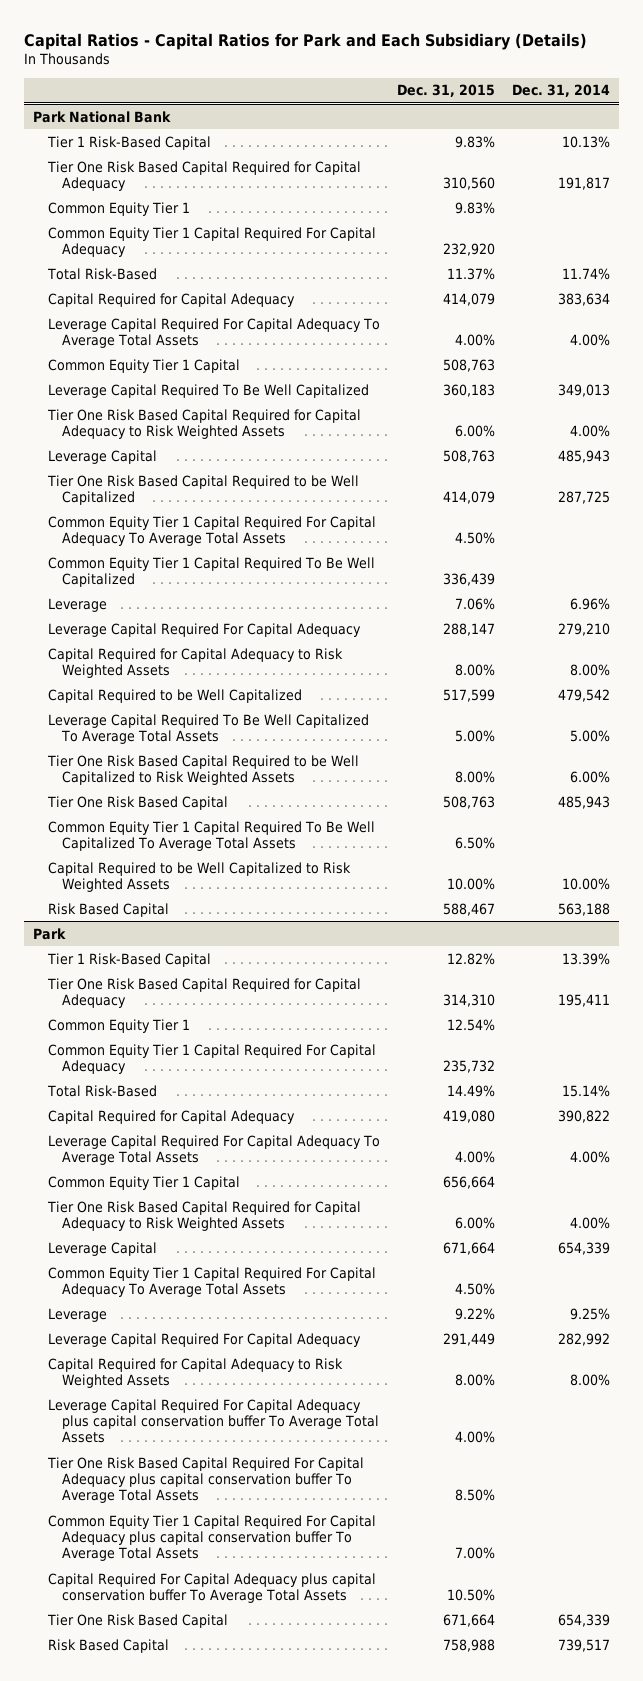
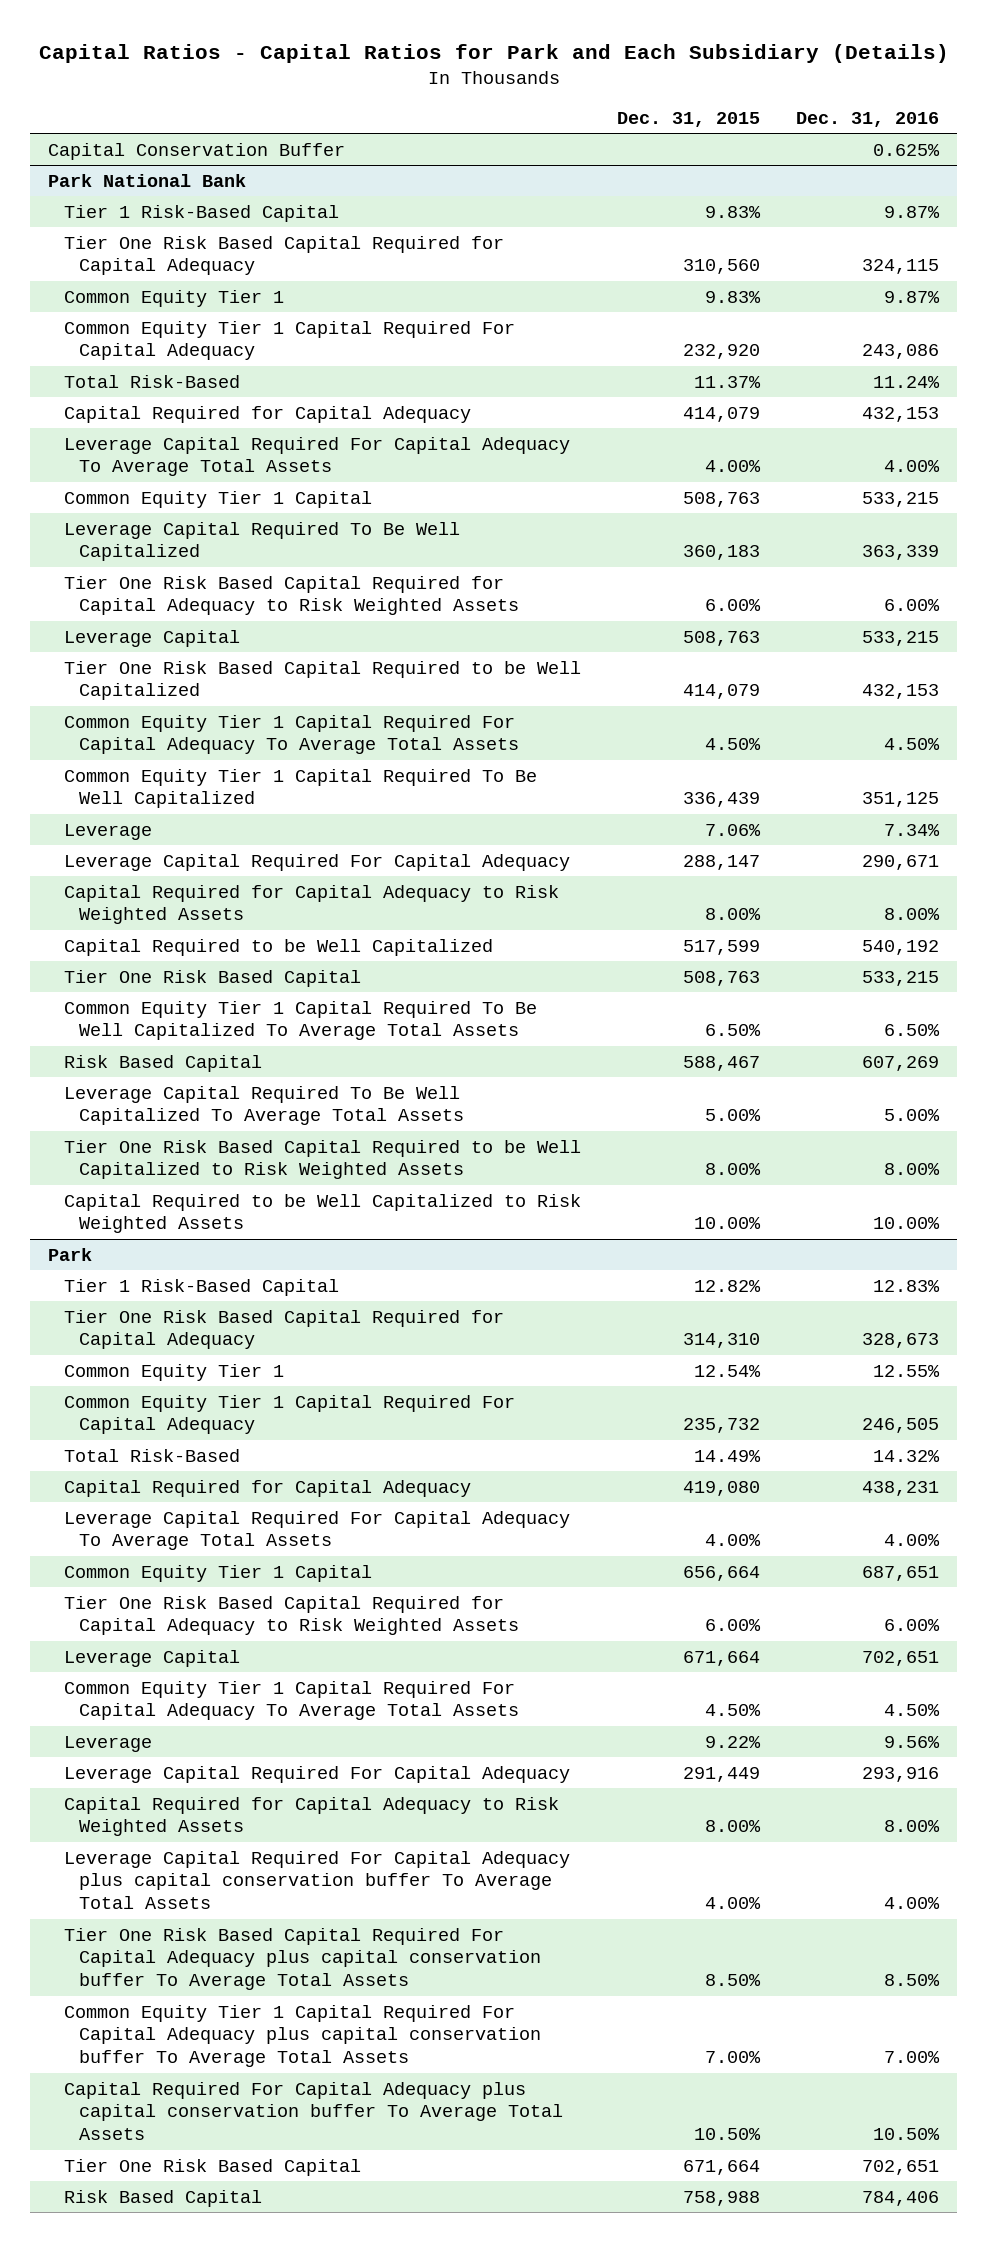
[512,84,611,98] Dec. 31, 2014 -> none
none -> [796,111,940,127] Dec. 31, 2016
none -> [48,142,346,160] Capital Conservation Buffer
[47,713,369,744] Leverage Capital Required To Be Well Capitalized To Average Total Assets -> [63,1085,465,1126] Leverage Capital Required To Be Well Capitalized To Average Total Assets
[46,754,359,785] Tier One Risk Based Capital Required to be Well Capitalized to Risk Weighted Assets -> [63,1139,581,1180] Tier One Risk Based Capital Required to be Well Capitalized to Risk Weighted Assets
[47,861,351,892] Capital Required to be Well Capitalized to Risk Weighted Assets -> [63,1193,581,1234] Capital Required to be Well Capitalized to Risk Weighted Assets

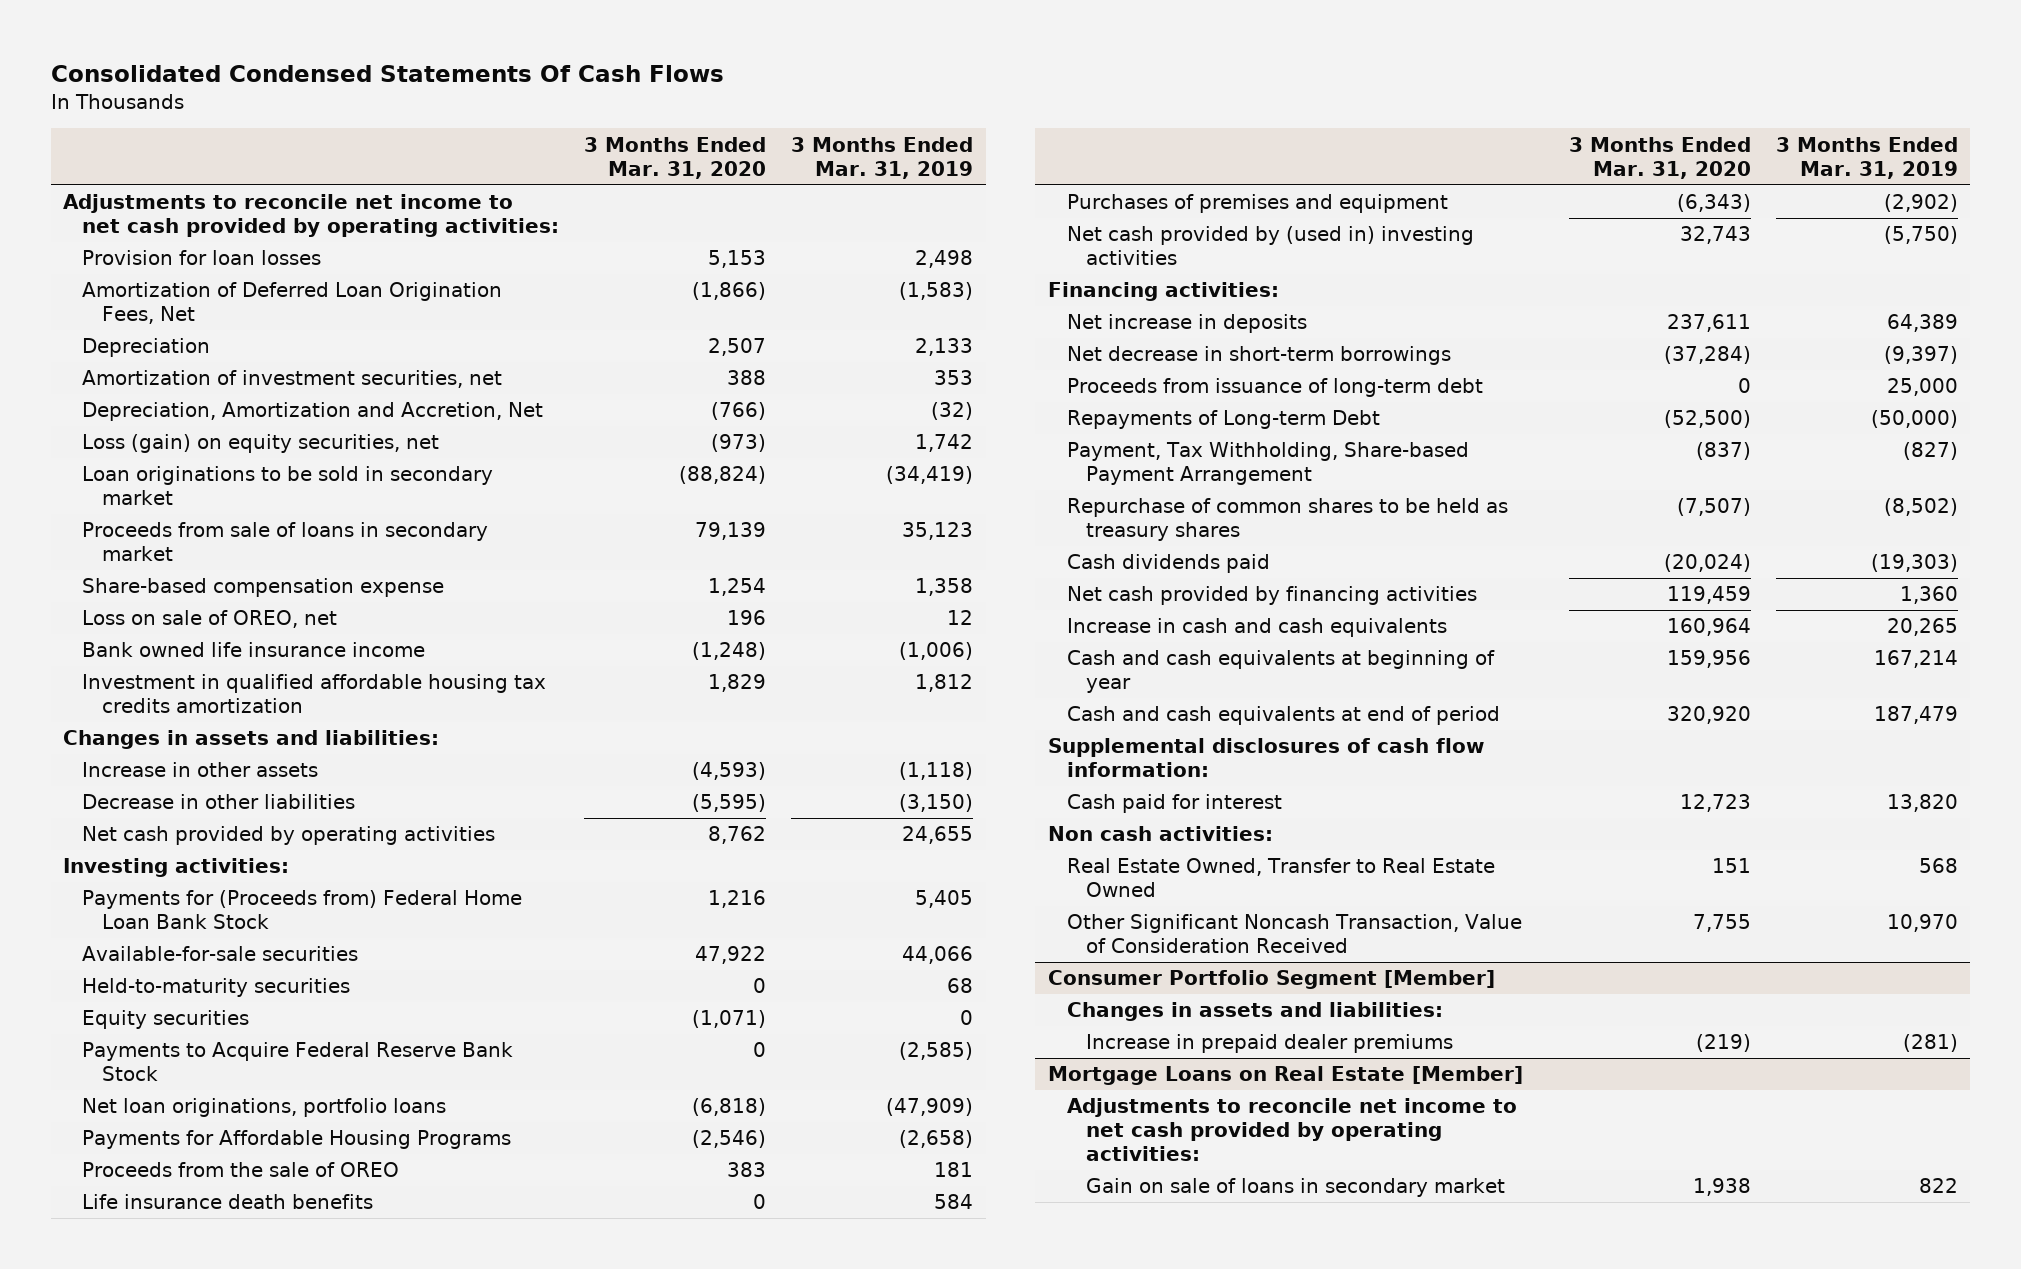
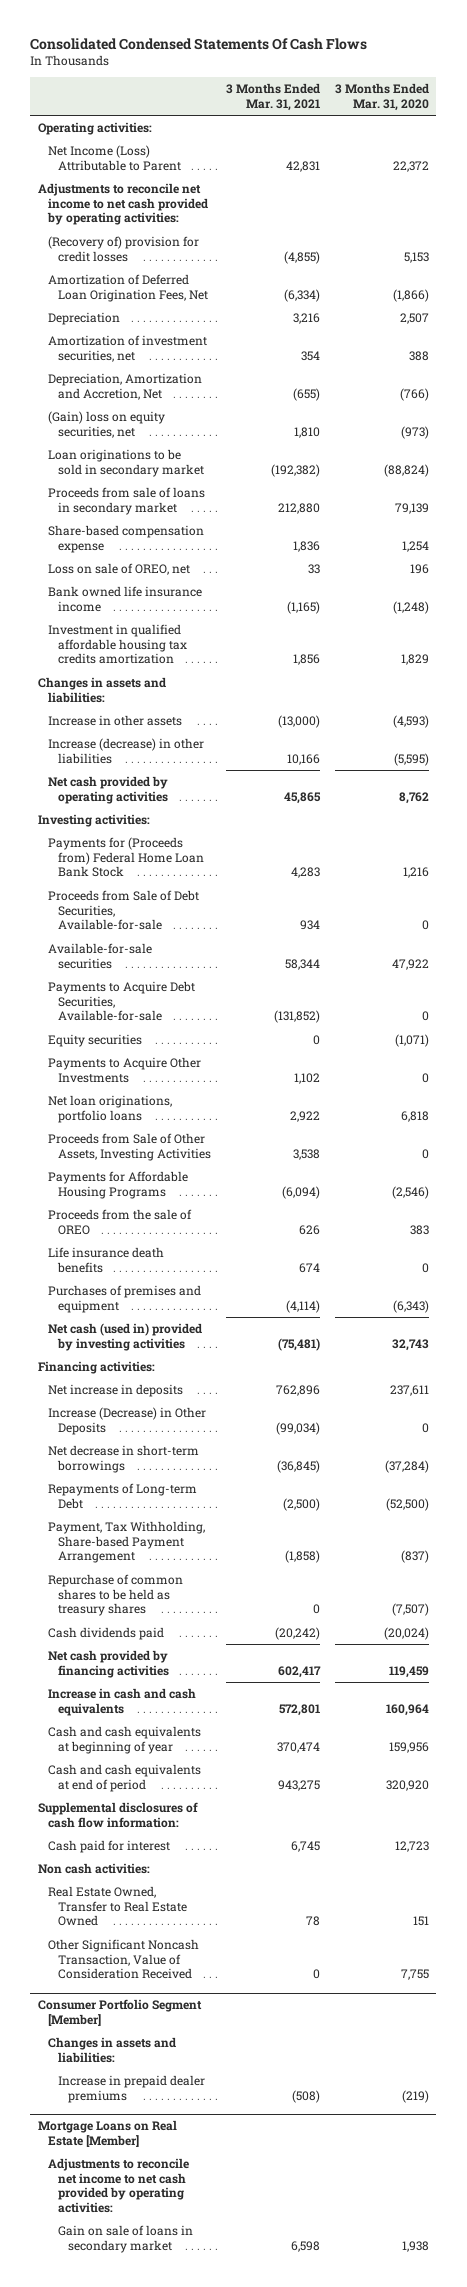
[791,136,974,179] 3 Months Ended Mar. 31, 2019 -> none
none -> [225,83,320,112] 3 Months Ended Mar. 31, 2021
none -> [37,121,152,135] Operating activities:
none -> [47,144,181,171] Net Income (Loss) Attributable to Parent
[82,250,322,266] Provision for loan losses -> [47,235,199,262] (Recovery of) provision for credit losses
[82,434,440,454] Loss (gain) on equity securities, net -> [47,410,165,438] (Gain) loss on equity securities, net
[82,794,356,810] Decrease in other liabilities -> [47,737,204,764] Increase (decrease) in other liabilities
none -> [47,889,199,931] Proceeds from Sale of Debt Securities, Available-for-sale
[82,978,351,998] Held-to-maturity securities -> none
none -> [47,980,195,1022] Payments to Acquire Debt Securities, Available-for-sale
[82,1042,514,1082] Payments to Acquire Federal Reserve Bank Stock -> none
none -> [47,1056,201,1083] Payments to Acquire Other Investments
[692,1098,767,1117] (6,818) -> [400,1110,429,1122] 6,818
none -> [47,1132,211,1161] Proceeds from Sale of Other Assets, Investing Activities
[1067,226,1475,266] Net cash provided by (used in) investing activities -> [47,1322,202,1351] Net cash (used in) provided by investing activities
none -> [47,1406,206,1435] Increase (Decrease) in Other Deposits
[1067,378,1484,398] Proceeds from issuance of long-term debt -> none

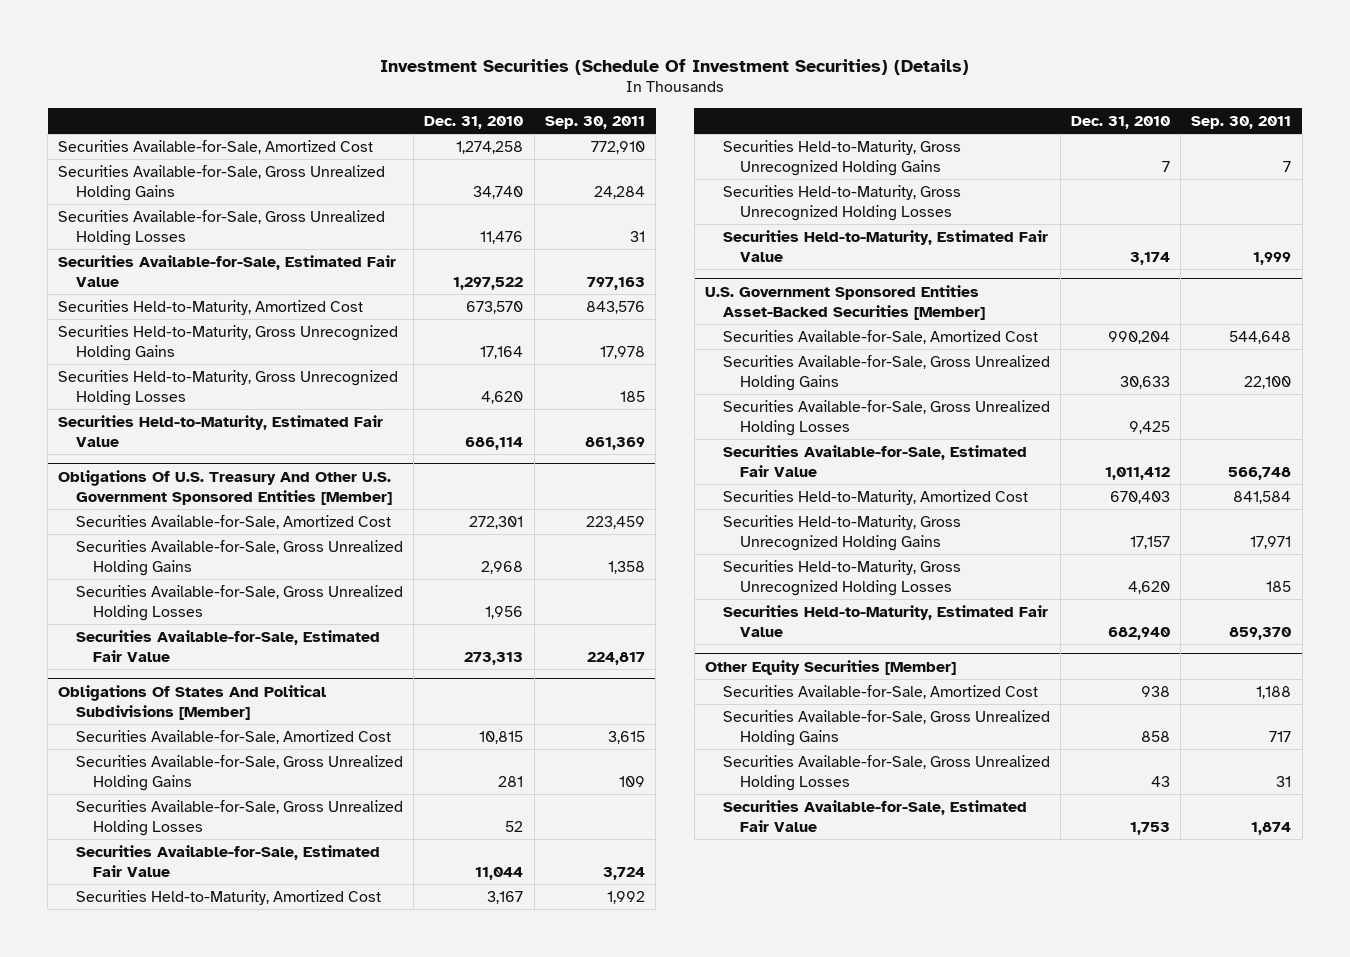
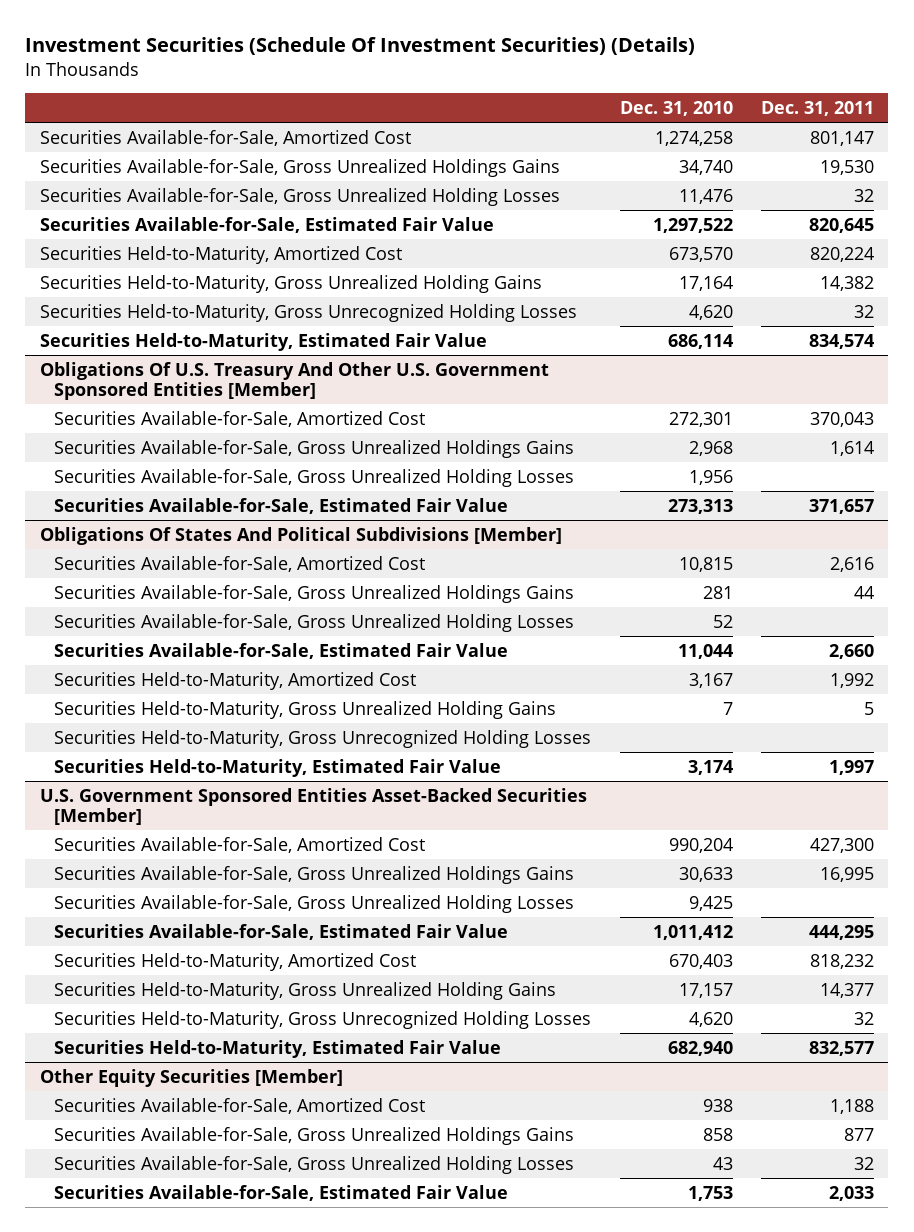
[544,115,645,129] Sep. 30, 2011 -> none
none -> [761,101,875,117] Dec. 31, 2011
[58,164,386,201] Securities Available-for-Sale, Gross Unrealized Holding Gains -> [39,158,560,177] Securities Available-for-Sale, Gross Unrealized Holdings Gains
[58,324,399,361] Securities Held-to-Maturity, Gross Unrecognized Holding Gains -> [39,274,542,293] Securities Held-to-Maturity, Gross Unrealized Holding Gains
[75,539,403,576] Securities Available-for-Sale, Gross Unrealized Holding Gains -> [54,439,575,458] Securities Available-for-Sale, Gross Unrealized Holdings Gains
[75,754,403,791] Securities Available-for-Sale, Gross Unrealized Holding Gains -> [54,584,575,603] Securities Available-for-Sale, Gross Unrealized Holdings Gains
[722,139,961,176] Securities Held-to-Maturity, Gross Unrecognized Holding Gains -> [54,700,557,719] Securities Held-to-Maturity, Gross Unrealized Holding Gains
[722,354,1050,391] Securities Available-for-Sale, Gross Unrealized Holding Gains -> [54,865,575,884] Securities Available-for-Sale, Gross Unrealized Holdings Gains
[722,514,961,551] Securities Held-to-Maturity, Gross Unrecognized Holding Gains -> [54,981,557,1000] Securities Held-to-Maturity, Gross Unrealized Holding Gains
[722,709,1050,746] Securities Available-for-Sale, Gross Unrealized Holding Gains -> [54,1126,575,1145] Securities Available-for-Sale, Gross Unrealized Holdings Gains

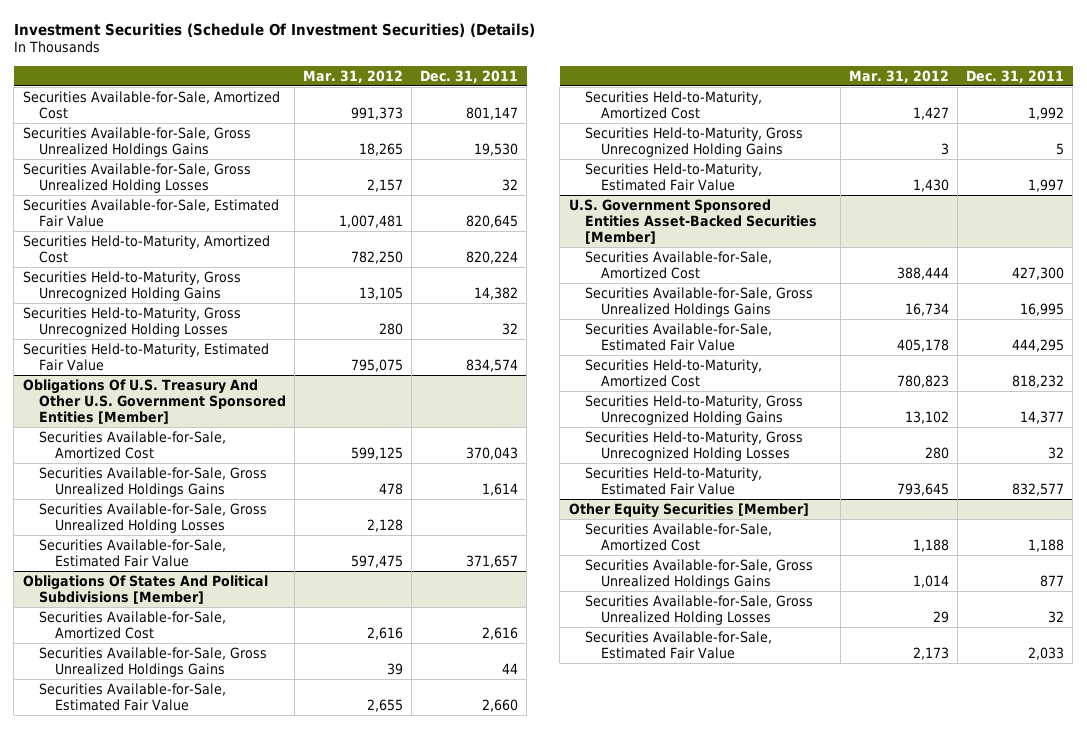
[619,101,733,117] Dec. 31, 2010 -> none
none -> [302,69,403,83] Mar. 31, 2012
[39,274,542,293] Securities Held-to-Maturity, Gross Unrealized Holding Gains -> [22,270,241,301] Securities Held-to-Maturity, Gross Unrecognized Holding Gains
[54,613,575,632] Securities Available-for-Sale, Gross Unrealized Holding Losses -> none
[54,729,592,748] Securities Held-to-Maturity, Gross Unrecognized Holding Losses -> none
[54,700,557,719] Securities Held-to-Maturity, Gross Unrealized Holding Gains -> [584,126,803,157] Securities Held-to-Maturity, Gross Unrecognized Holding Gains
[54,894,575,913] Securities Available-for-Sale, Gross Unrealized Holding Losses -> none
[54,981,557,1000] Securities Held-to-Maturity, Gross Unrealized Holding Gains -> [584,394,803,425] Securities Held-to-Maturity, Gross Unrecognized Holding Gains

